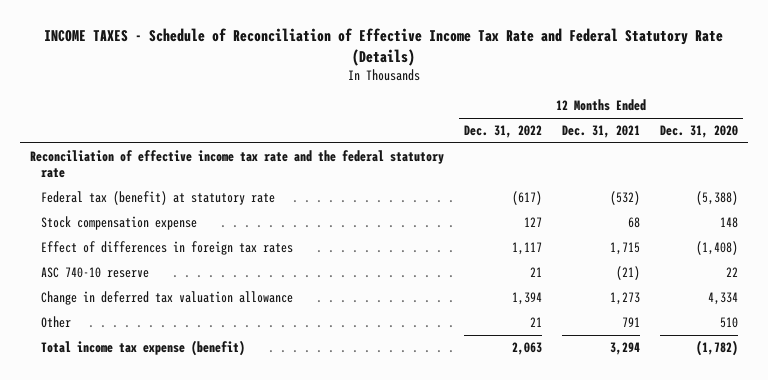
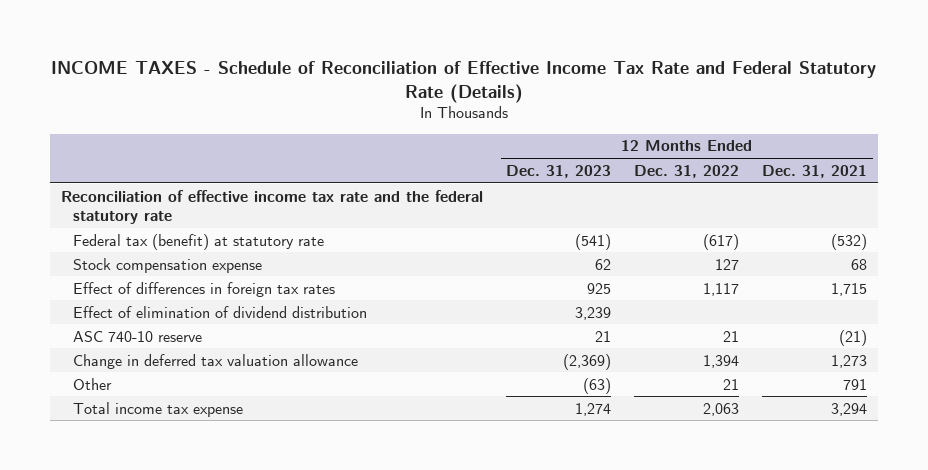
[660,125,739,139] Dec. 31, 2020 -> none
none -> [506,164,612,178] Dec. 31, 2023
none -> [72,305,367,318] Effect of elimination of dividend distribution
[40,340,245,357] Total income tax expense (benefit) -> [72,401,243,417] Total income tax expense

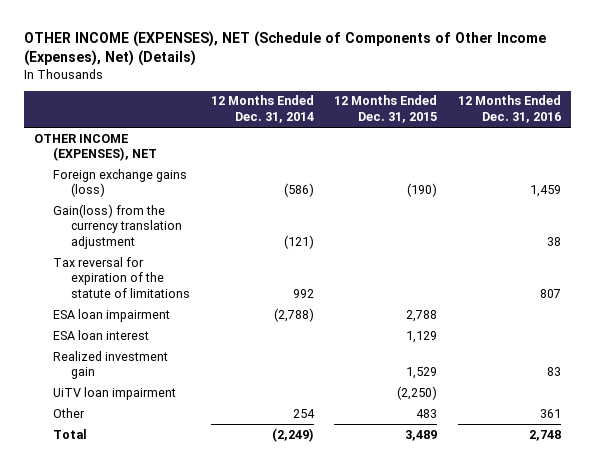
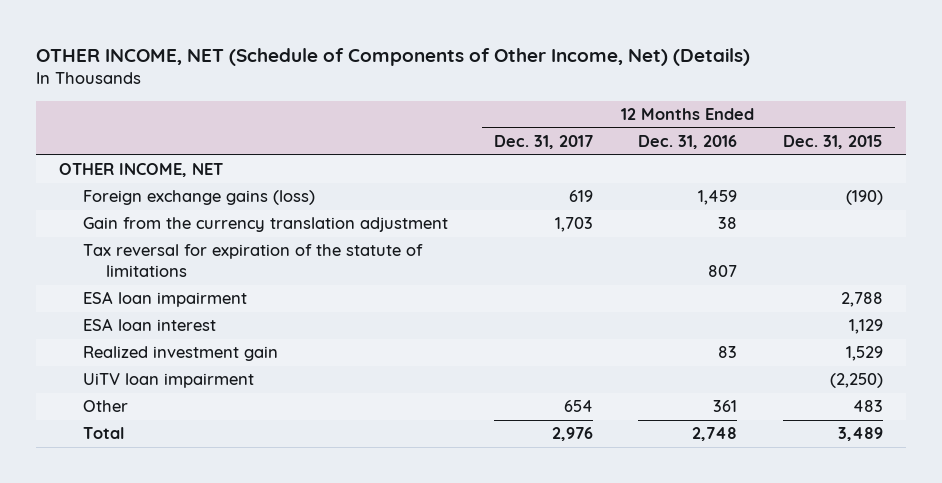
[23,30,546,66] OTHER INCOME (EXPENSES), NET (Schedule of Components of Other Income (Expenses), Net) (Details) -> [36,47,751,66] OTHER INCOME, NET (Schedule of Components of Other Income, Net) (Details)
[210,95,314,124] 12 Months Ended Dec. 31, 2014 -> none
none -> [493,135,593,150] Dec. 31, 2017
[34,133,157,162] OTHER INCOME (EXPENSES), NET -> [59,163,224,178] OTHER INCOME, NET
[52,203,183,250] Gain(loss) from the currency translation adjustment -> [82,217,448,233] Gain from the currency translation adjustment

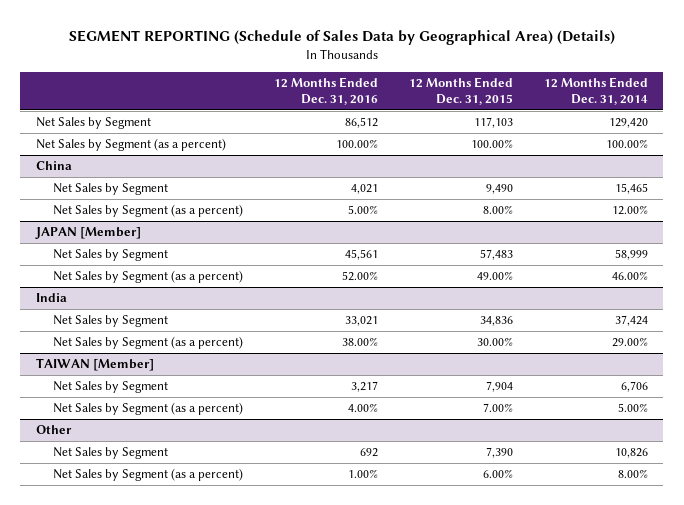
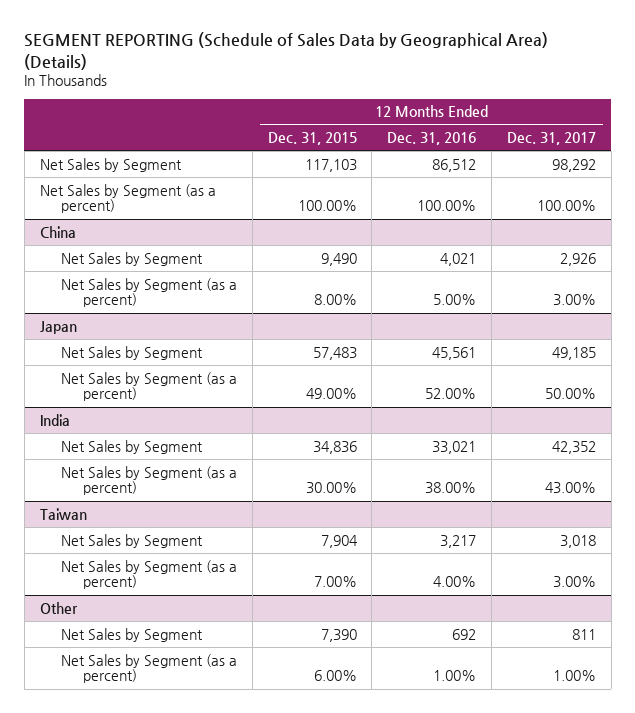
[543,76,648,105] 12 Months Ended Dec. 31, 2014 -> none
none -> [506,132,596,146] Dec. 31, 2017
[34,227,141,240] JAPAN [Member] -> [39,320,77,334] Japan
[35,358,154,372] TAIWAN [Member] -> [39,507,87,520] Taiwan

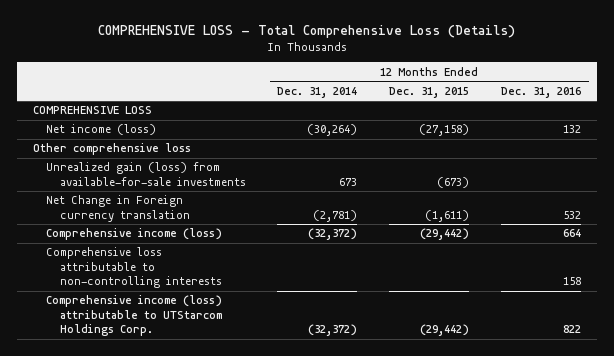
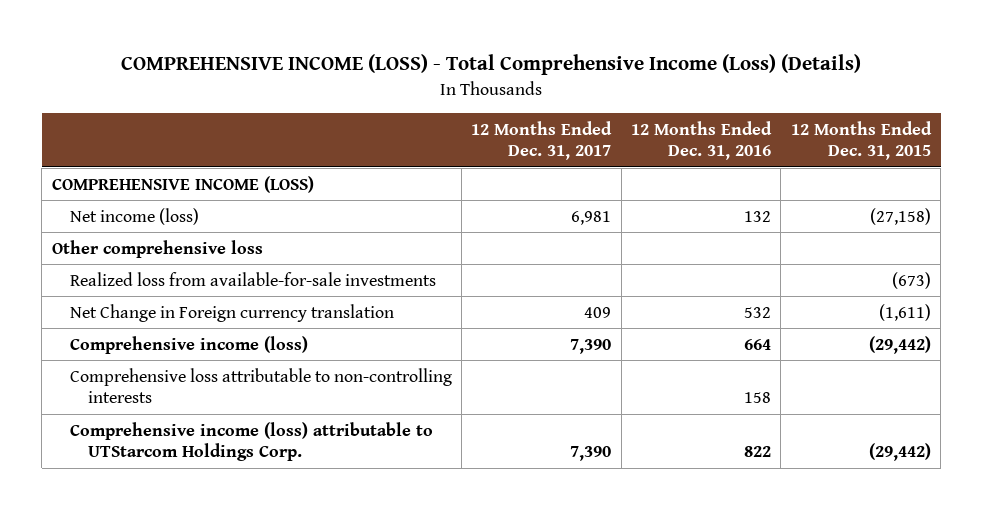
[98,25,516,39] COMPREHENSIVE LOSS - Total Comprehensive Loss (Details) -> [121,53,862,75] COMPREHENSIVE INCOME (LOSS) - Total Comprehensive Income (Loss) (Details)
[277,86,358,98] Dec. 31, 2014 -> none
none -> [471,120,613,161] 12 Months Ended Dec. 31, 2017
[32,106,152,115] COMPREHENSIVE LOSS -> [51,175,314,193] COMPREHENSIVE INCOME (LOSS)
[46,162,246,186] Unrealized gain (loss) from available-for-sale investments -> [69,271,436,286] Realized loss from available-for-sale investments

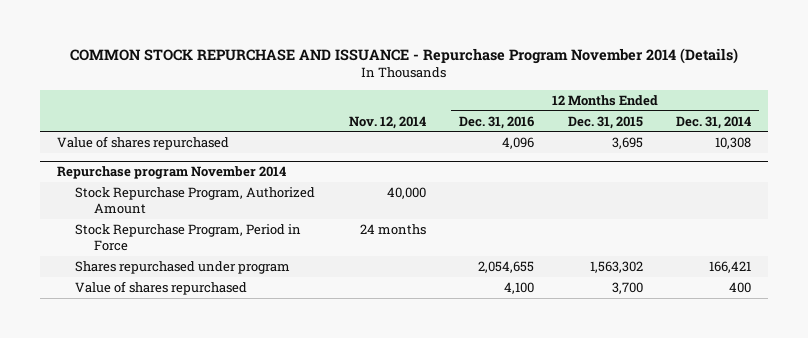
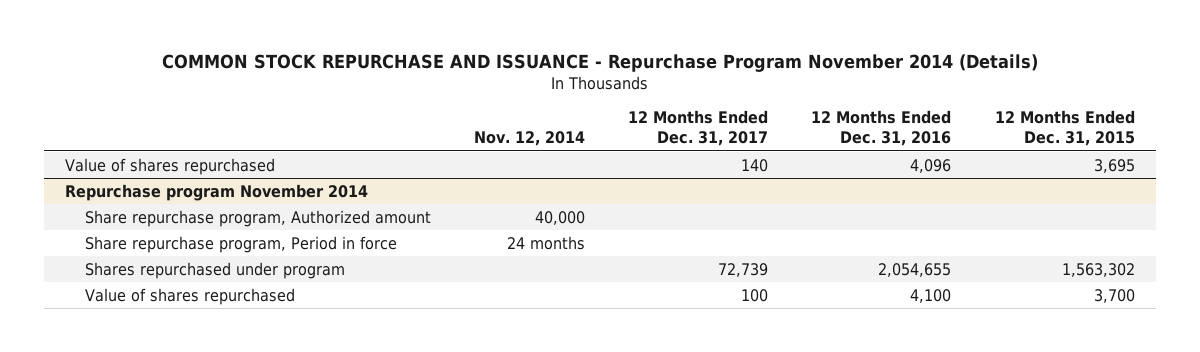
[676,115,752,129] Dec. 31, 2014 -> none
none -> [628,110,769,147] 12 Months Ended Dec. 31, 2017
[75,186,316,215] Stock Repurchase Program, Authorized Amount -> [84,209,431,227] Share repurchase program, Authorized amount
[75,223,302,252] Stock Repurchase Program, Period in Force -> [84,235,397,253] Share repurchase program, Period in force

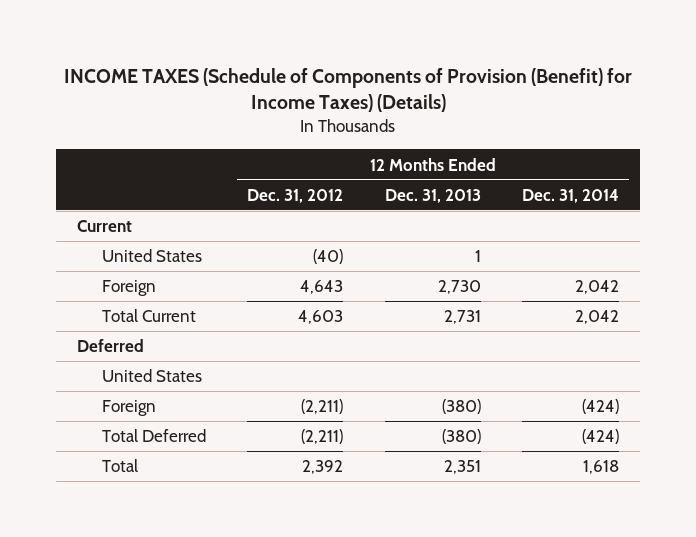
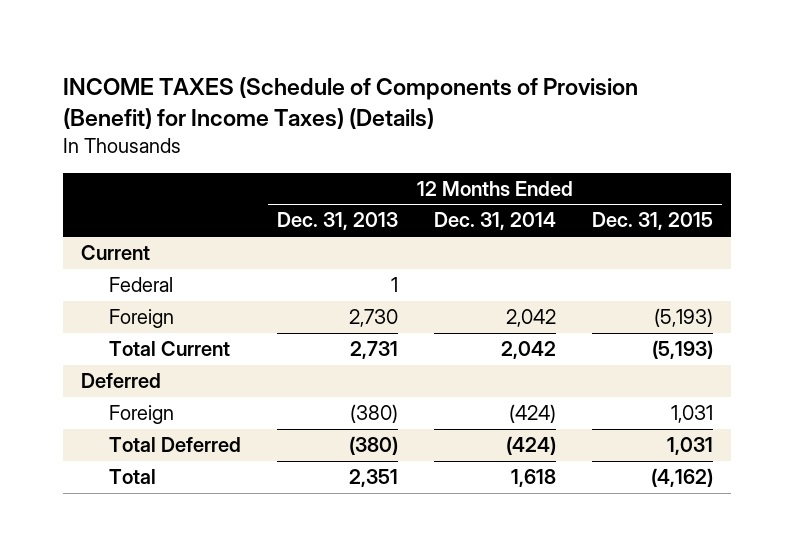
[247,188,344,203] Dec. 31, 2012 -> none
none -> [592,212,714,231] Dec. 31, 2015
[101,249,202,263] United States -> [109,277,174,293] Federal
[101,369,202,383] United States -> none

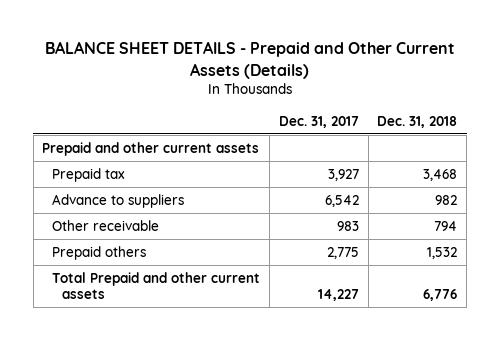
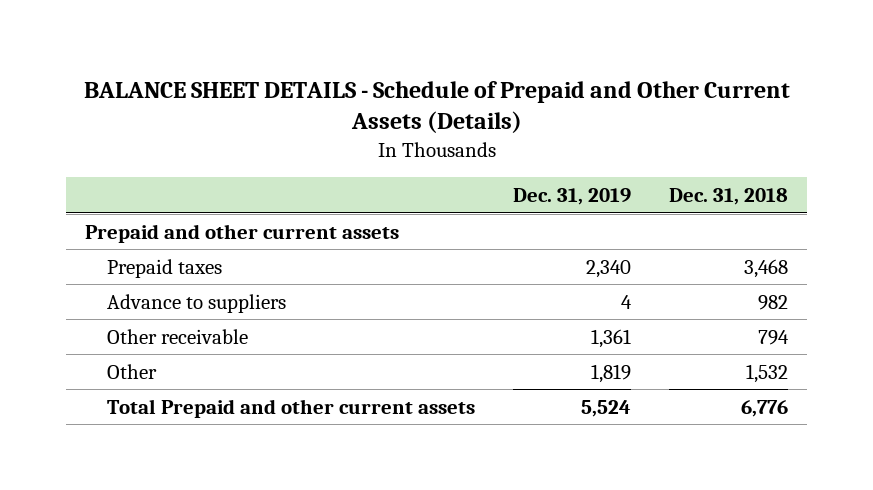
[44,41,455,79] BALANCE SHEET DETAILS - Prepaid and Other Current Assets (Details) -> [83,80,790,134] BALANCE SHEET DETAILS - Schedule of Prepaid and Other Current Assets (Details)
[278,115,359,128] Dec. 31, 2017 -> none
none -> [513,188,632,206] Dec. 31, 2019
[52,167,126,182] Prepaid tax -> [107,258,223,278] Prepaid taxes
[52,245,147,260] Prepaid others -> [107,363,158,379] Other

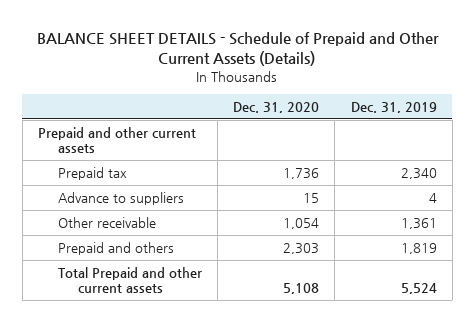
[669,188,789,206] Dec. 31, 2018 -> none
none -> [233,101,320,113] Dec. 31, 2020
[107,258,223,278] Prepaid taxes -> [57,167,127,181] Prepaid tax
[107,363,158,379] Other -> [57,242,174,256] Prepaid and others

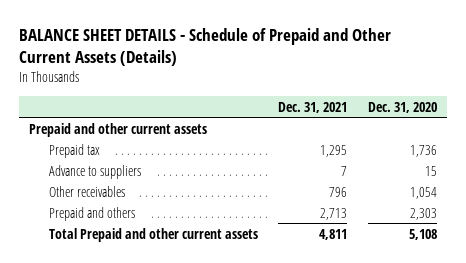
[350,101,437,113] Dec. 31, 2019 -> none
none -> [278,101,348,113] Dec. 31, 2021
[57,217,156,229] Other receivable -> [48,185,125,197] Other receivables

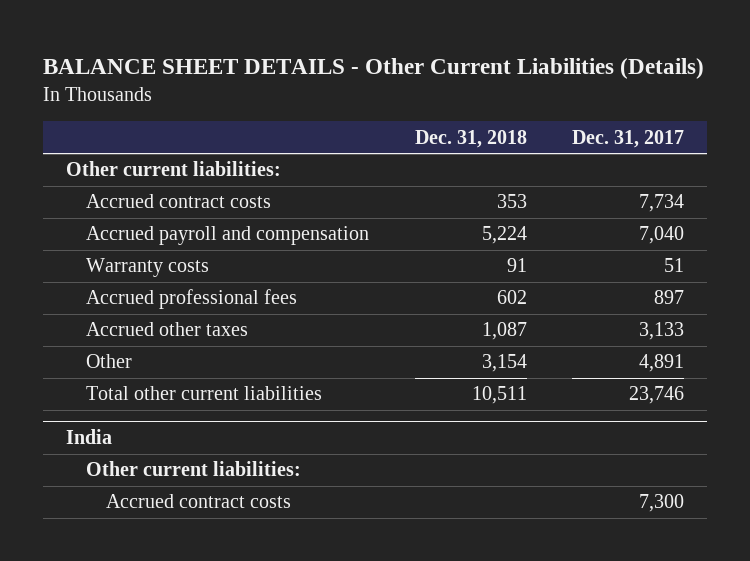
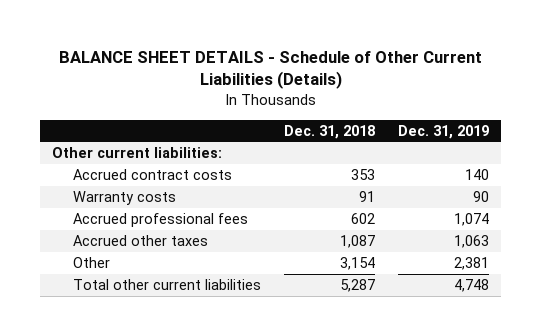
[42,58,704,80] BALANCE SHEET DETAILS - Other Current Liabilities (Details) -> [58,50,482,90] BALANCE SHEET DETAILS - Schedule of Other Current Liabilities (Details)
[572,129,685,148] Dec. 31, 2017 -> none
none -> [398,124,490,139] Dec. 31, 2019
[85,226,369,246] Accrued payroll and compensation -> none
[65,429,112,445] India -> none
[85,461,301,477] Other current liabilities: -> none
[105,494,291,509] Accrued contract costs -> none
[471,386,527,405] 10,511 -> [340,279,376,293] 5,287

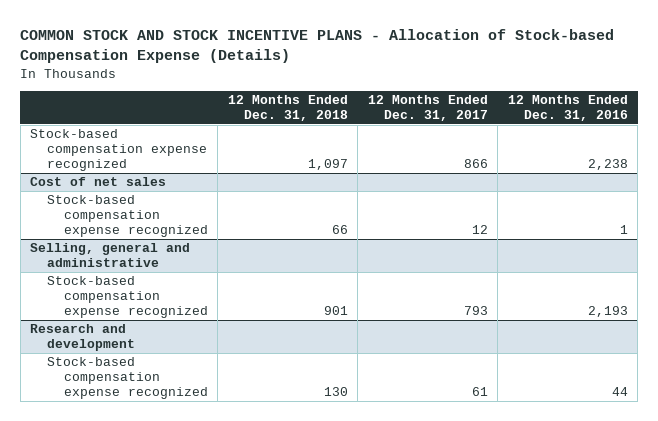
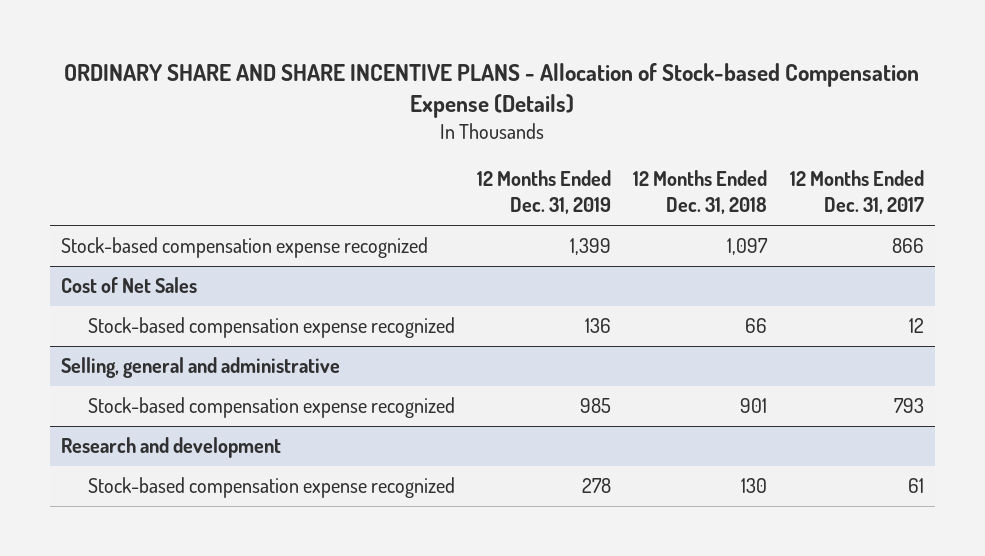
[20,29,615,64] COMMON STOCK AND STOCK INCENTIVE PLANS - Allocation of Stock-based Compensation Expense (Details) -> [64,62,920,119] ORDINARY SHARE AND SHARE INCENTIVE PLANS - Allocation of Stock-based Compensation Expense (Details)
[507,95,628,122] 12 Months Ended Dec. 31, 2016 -> none
none -> [477,170,612,215] 12 Months Ended Dec. 31, 2019
[30,177,167,187] Cost of net sales -> [61,277,198,294] Cost of Net Sales

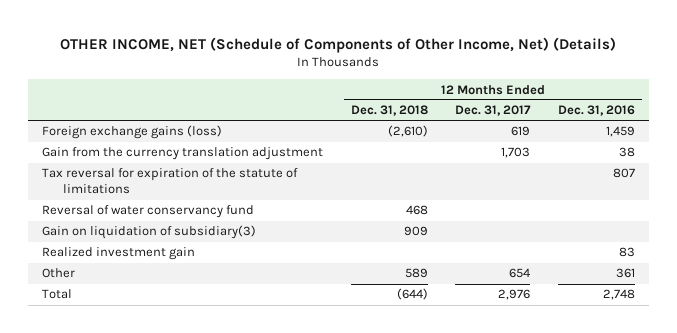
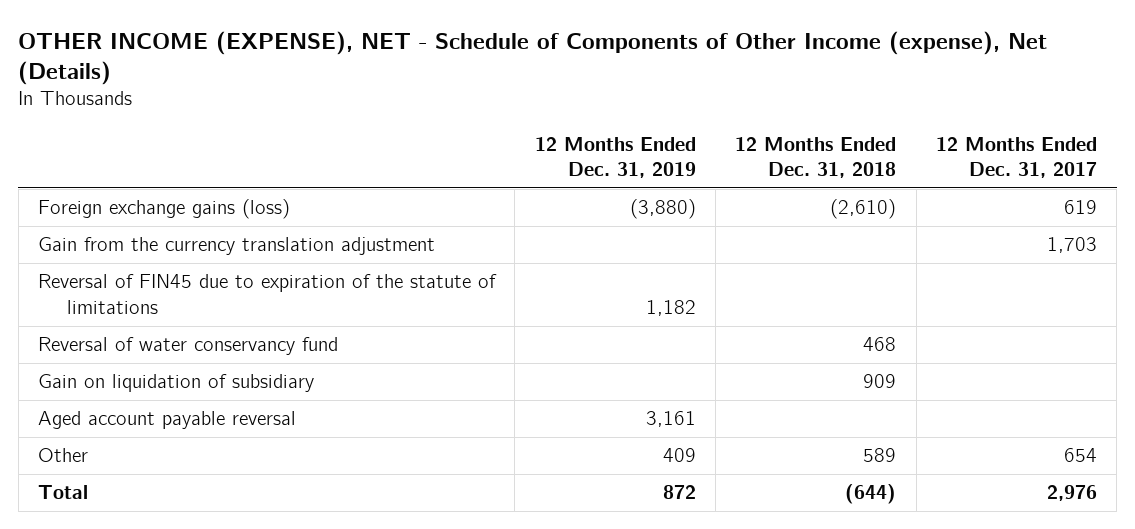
[60,36,617,53] OTHER INCOME, NET (Schedule of Components of Other Income, Net) (Details) -> [18,30,1048,85] OTHER INCOME (EXPENSE), NET - Schedule of Components of Other Income (expense), Net (Details)
[557,105,635,117] Dec. 31, 2016 -> none
none -> [534,136,696,178] 12 Months Ended Dec. 31, 2019
[42,168,299,195] Tax reversal for expiration of the statute of limitations -> [37,274,497,314] Reversal of FIN45 due to expiration of the statute of limitations
[42,247,196,261] Realized investment gain -> none
[42,225,257,240] Gain on liquidation of subsidiary(3) -> [37,374,314,393] Gain on liquidation of subsidiary
none -> [37,411,296,430] Aged account payable reversal

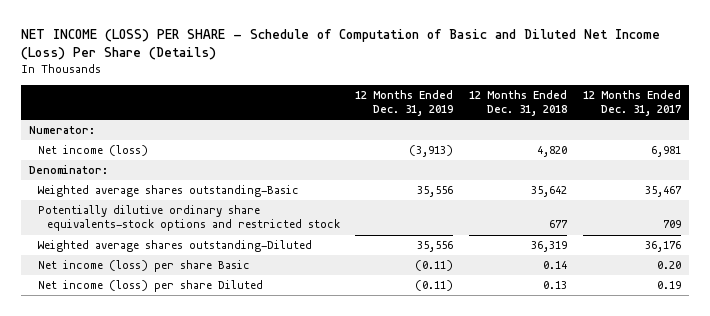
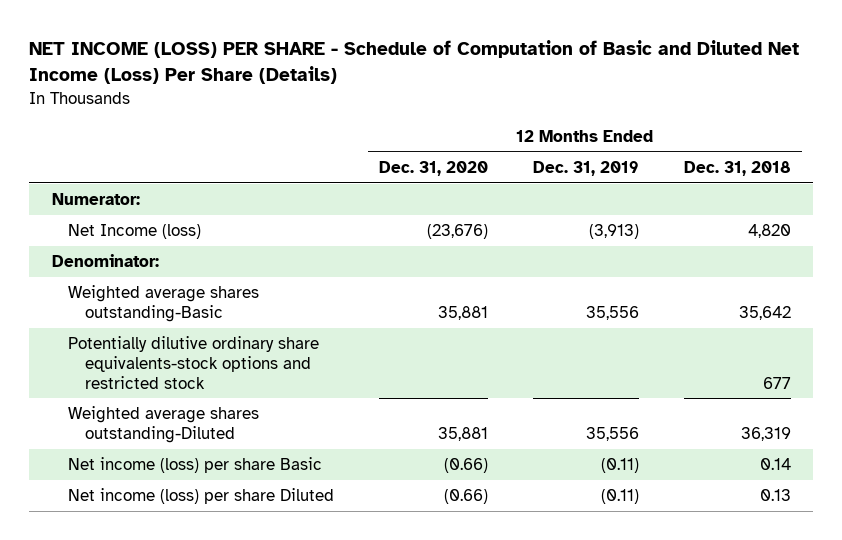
[582,89,681,117] 12 Months Ended Dec. 31, 2017 -> none
none -> [379,160,489,176] Dec. 31, 2020
[37,145,148,157] Net income (loss) -> [68,224,202,240] Net Income (loss)

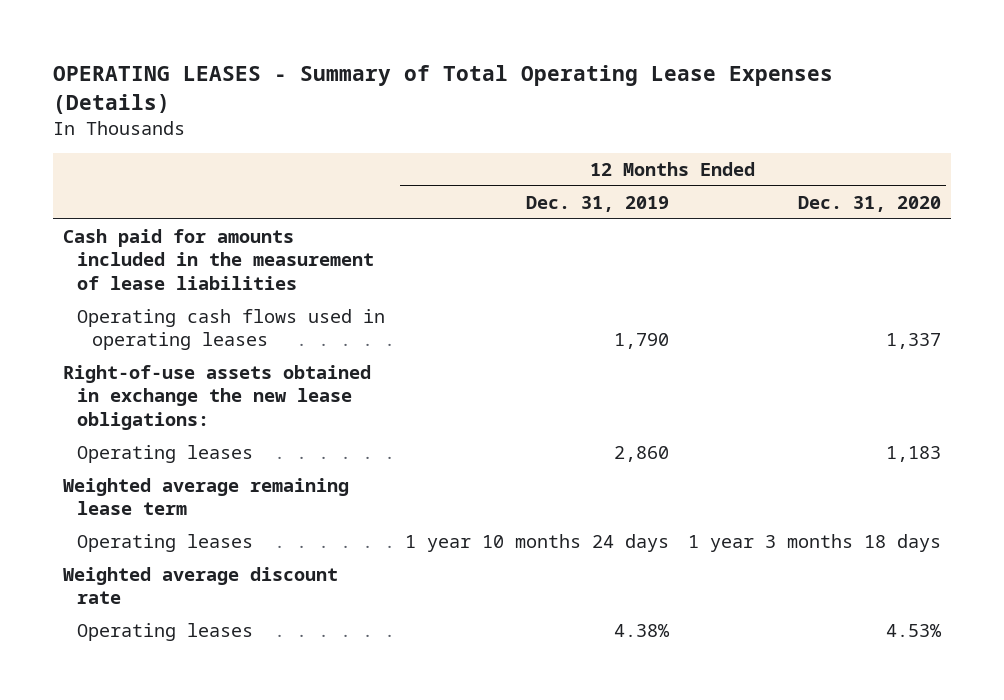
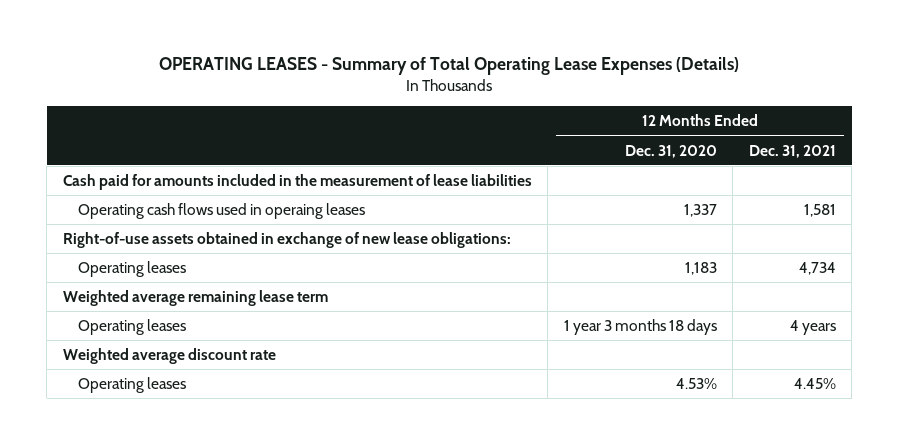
[525,195,669,212] Dec. 31, 2019 -> none
none -> [748,144,836,158] Dec. 31, 2021
[77,309,386,351] Operating cash flows used in operating leases -> [77,202,365,219] Operating cash flows used in operaing leases
[62,365,371,430] Right-of-use assets obtained in exchange the new lease obligations: -> [62,231,511,248] Right-of-use assets obtained in exchange of new lease obligations:

